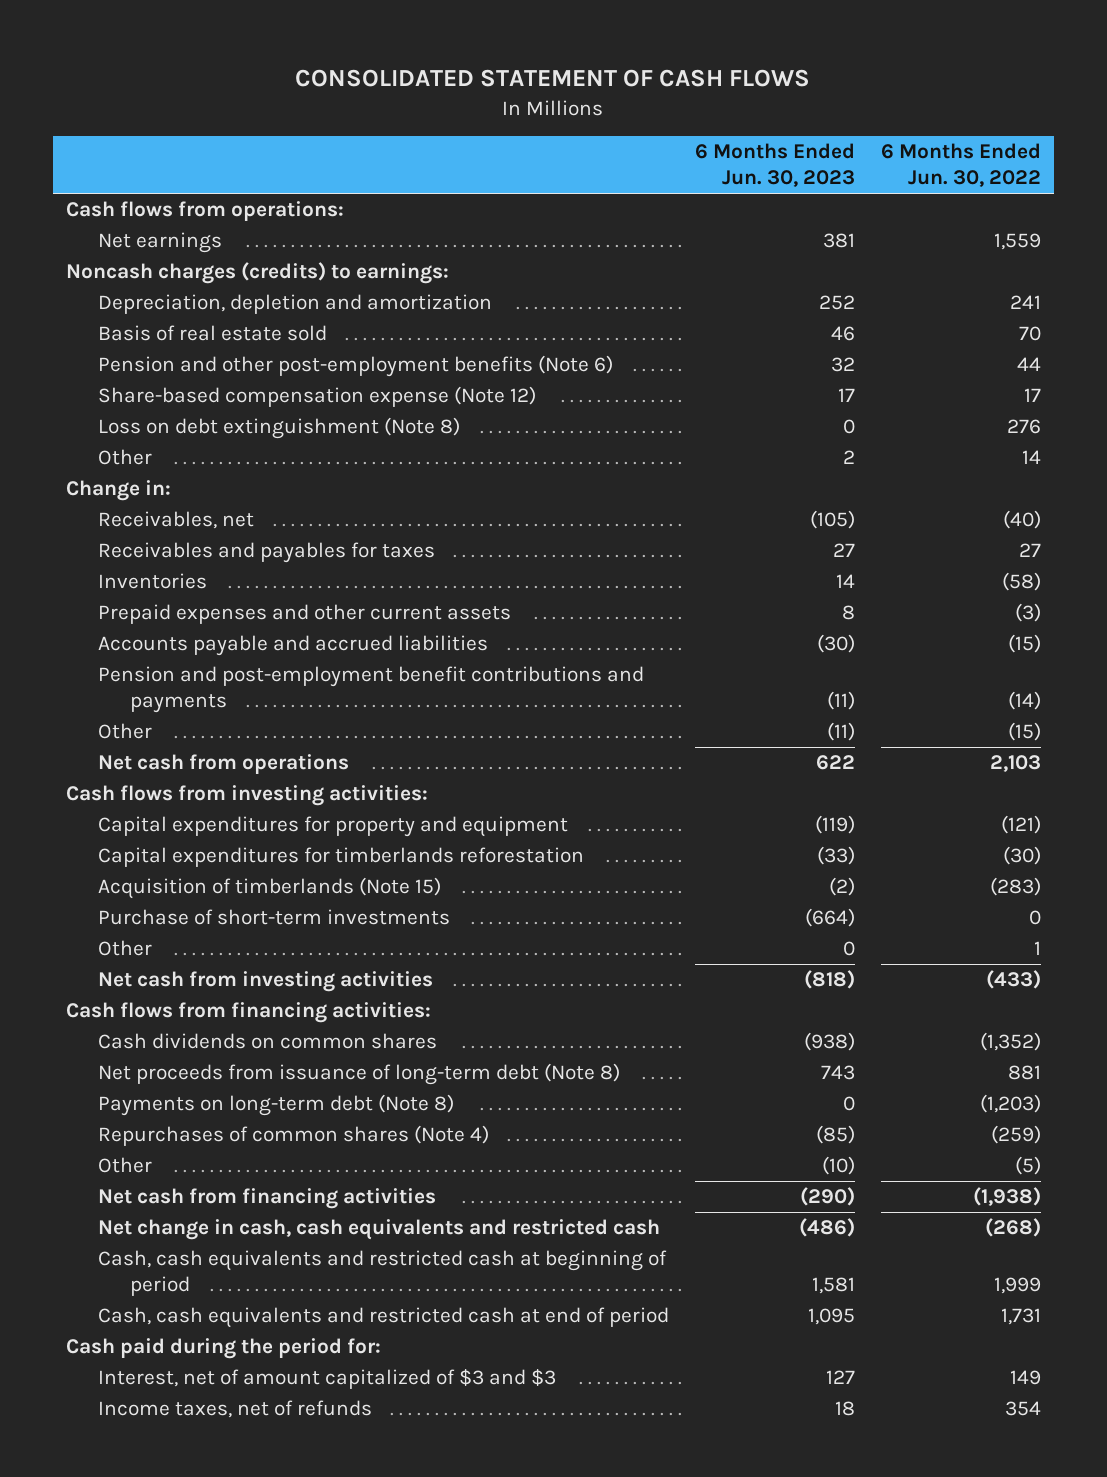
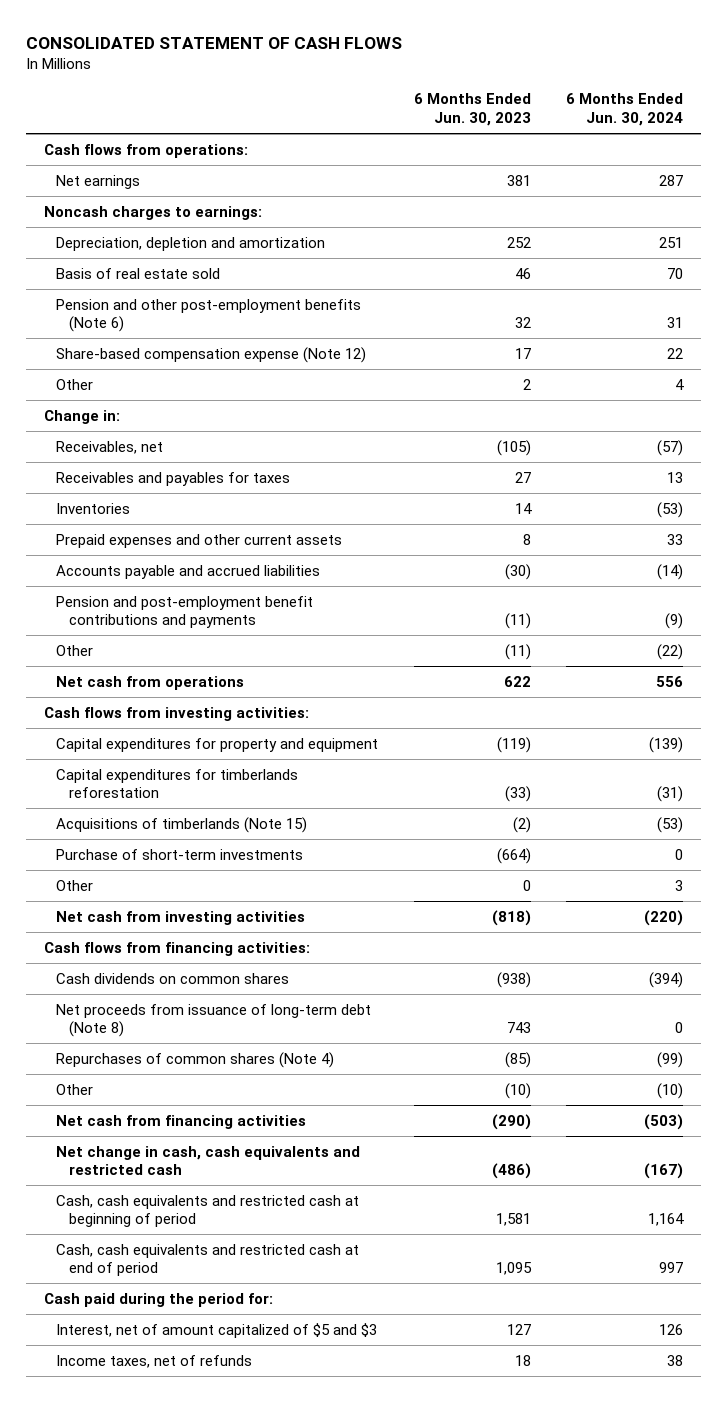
[880,143,1041,188] 6 Months Ended Jun. 30, 2022 -> none
none -> [565,93,683,126] 6 Months Ended Jun. 30, 2024
[66,262,450,285] Noncash charges (credits) to earnings: -> [43,205,262,220] Noncash charges to earnings:
[98,417,461,440] Loss on debt extinguishment (Note 8) -> none
[98,877,442,900] Acquisition of timberlands (Note 15) -> [56,816,308,833] Acquisitions of timberlands (Note 15)
[98,1094,455,1117] Payments on long-term debt (Note 8) -> none
[98,1369,557,1390] Interest, net of amount capitalized of $3 and $3 -> [56,1322,378,1338] Interest, net of amount capitalized of $5 and $3

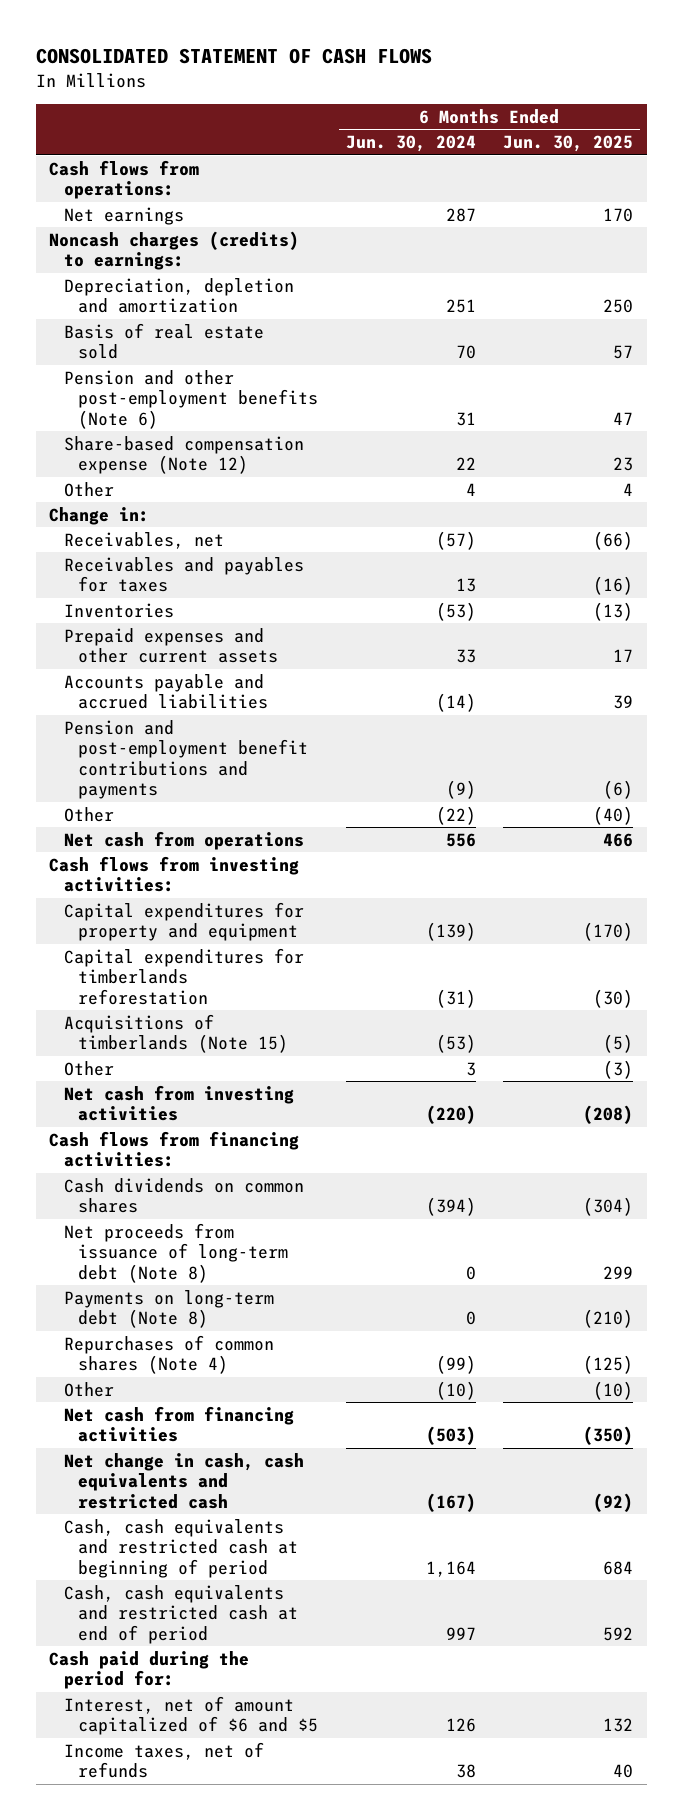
[413,93,531,126] 6 Months Ended Jun. 30, 2023 -> none
none -> [502,135,633,153] Jun. 30, 2025
[43,205,262,220] Noncash charges to earnings: -> [49,230,300,271] Noncash charges (credits) to earnings:
[56,848,304,860] Purchase of short-term investments -> none
none -> [63,1289,274,1329] Payments on long-term debt (Note 8)
[56,1322,378,1338] Interest, net of amount capitalized of $5 and $3 -> [63,1695,319,1736] Interest, net of amount capitalized of $6 and $5

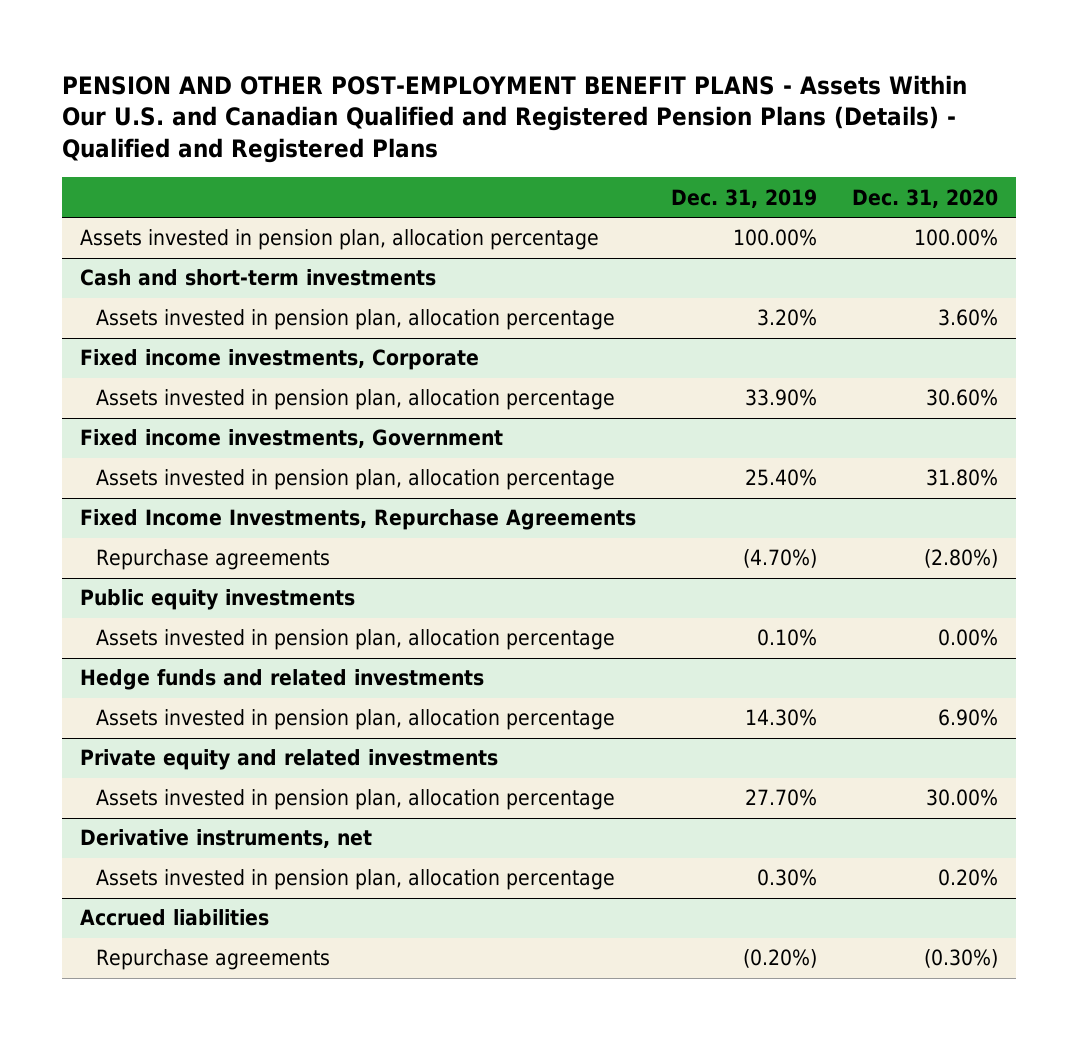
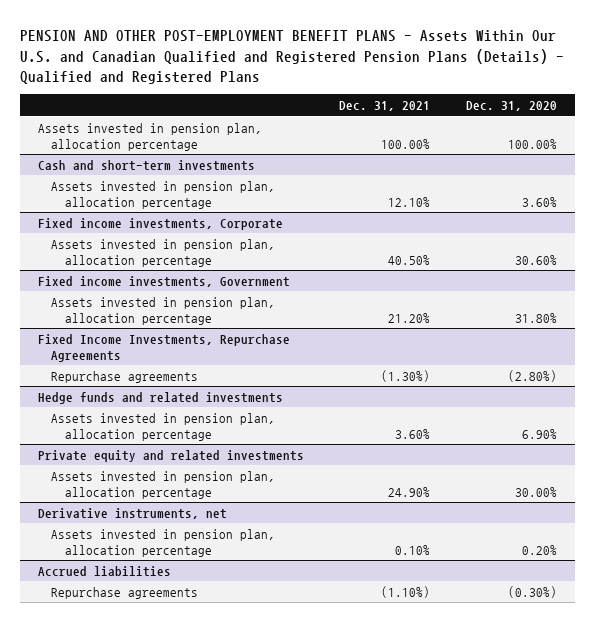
[670,188,817,208] Dec. 31, 2019 -> none
none -> [339,101,431,112] Dec. 31, 2021
[79,589,355,611] Public equity investments -> none
[95,629,615,651] Assets invested in pension plan, allocation percentage -> none

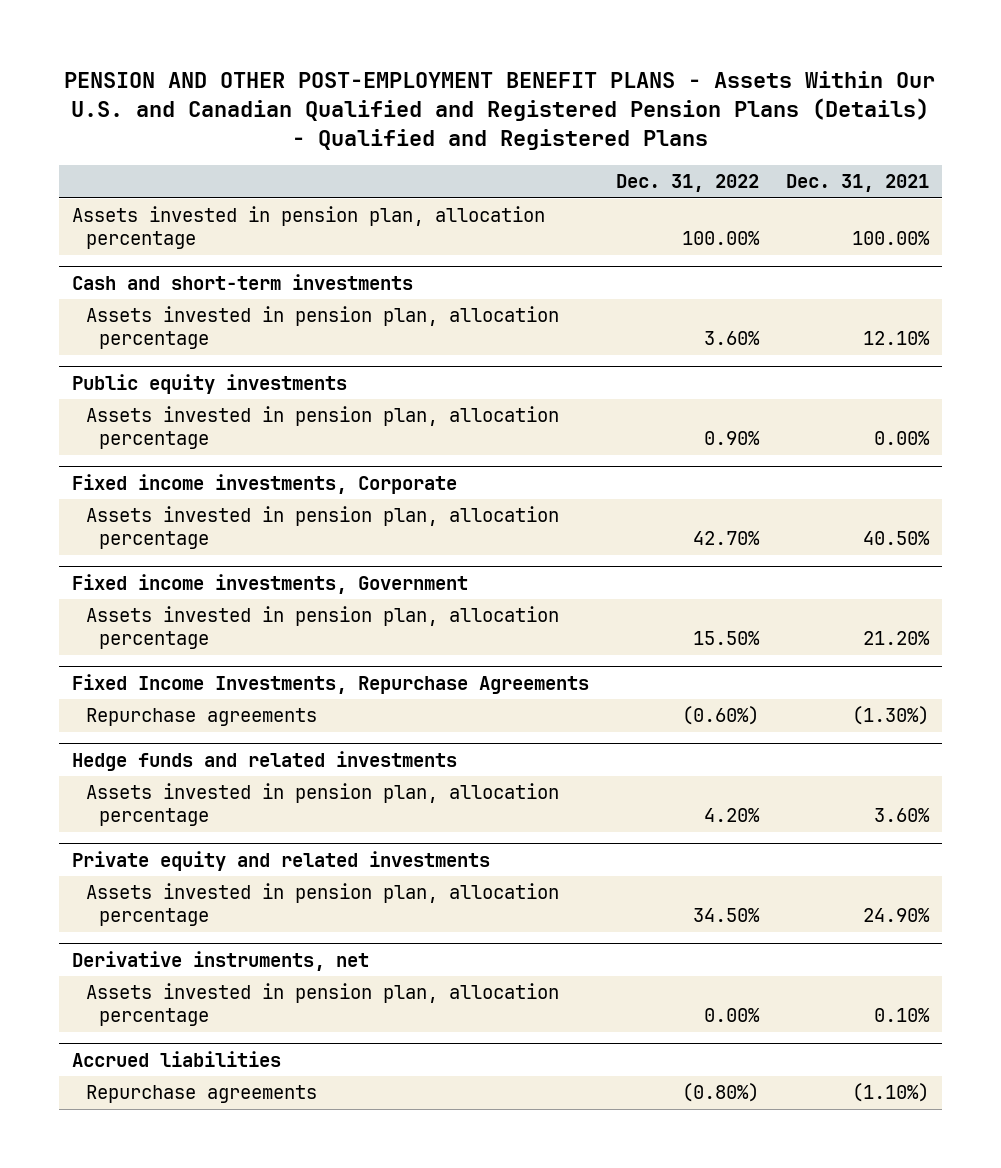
[465,101,557,112] Dec. 31, 2020 -> none
none -> [615,174,759,193] Dec. 31, 2022
none -> [72,373,348,394] Public equity investments
none -> [85,406,559,450] Assets invested in pension plan, allocation percentage

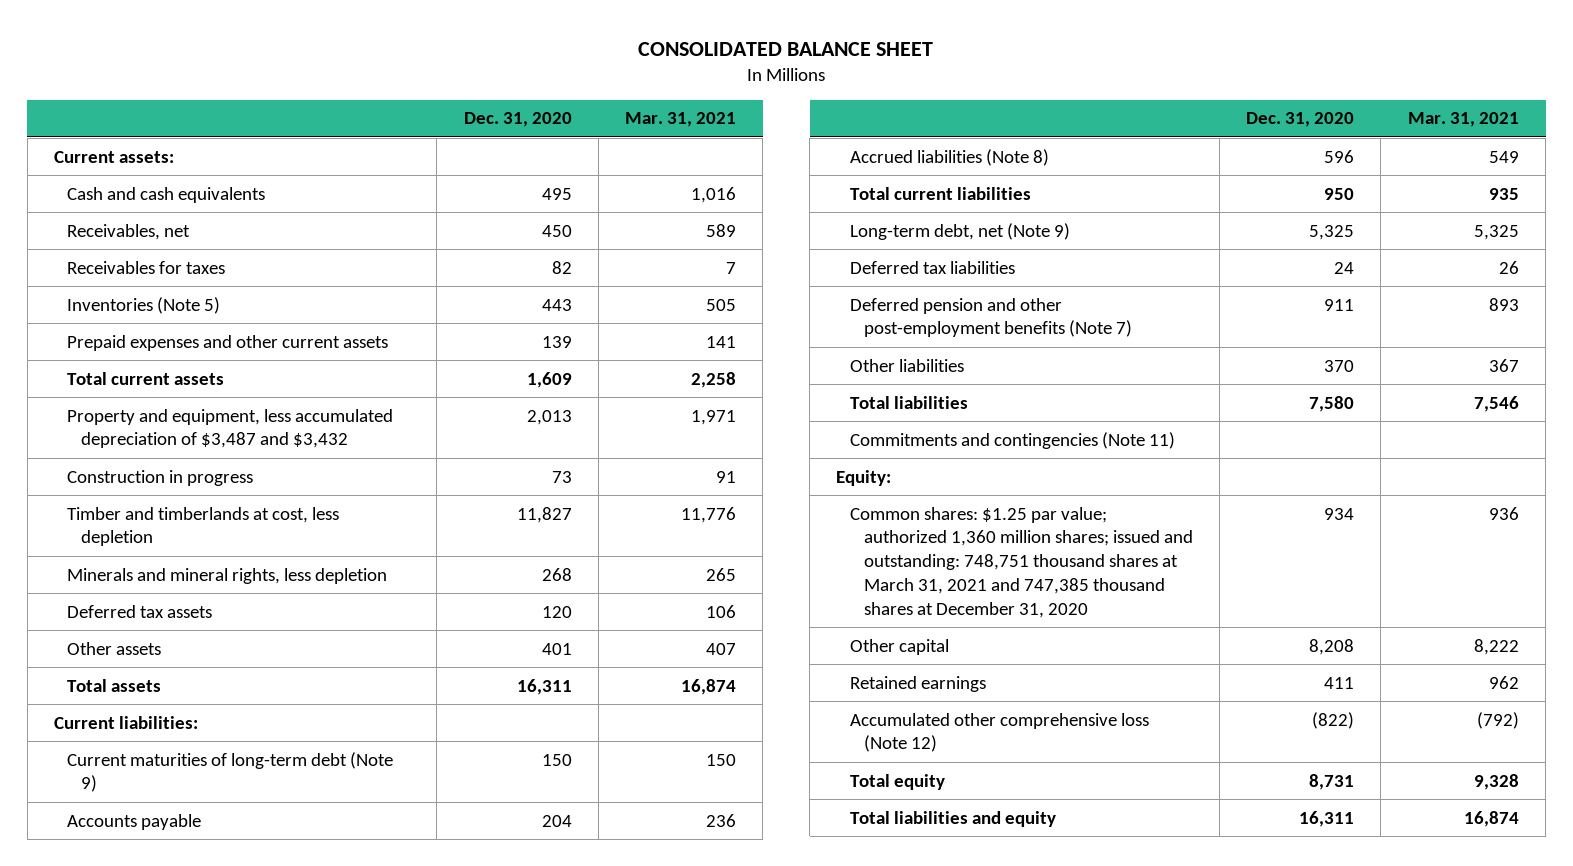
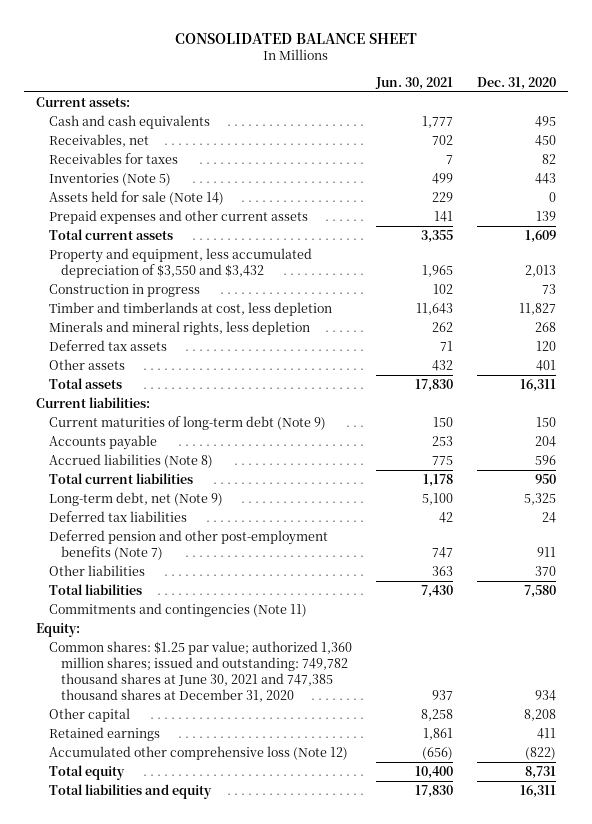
[625,112,737,128] Mar. 31, 2021 -> none
none -> [374,76,453,90] Jun. 30, 2021
none -> [48,191,224,206] Assets held for sale (Note 14)
[67,408,394,449] Property and equipment, less accumulated depreciation of $3,487 and $3,432 -> [48,248,312,279] Property and equipment, less accumulated depreciation of $3,550 and $3,432
[849,506,1193,618] Common shares: $1.25 par value; authorized 1,360 million shares; issued and outstanding: 748,751 thousand shares at March 31, 2021 and 747,385 thousand shares at December 31, 2020 -> [48,641,352,702] Common shares: $1.25 par value; authorized 1,360 million shares; issued and outstanding: 749,782 thousand shares at June 30, 2021 and 747,385 thousand shares at December 31, 2020

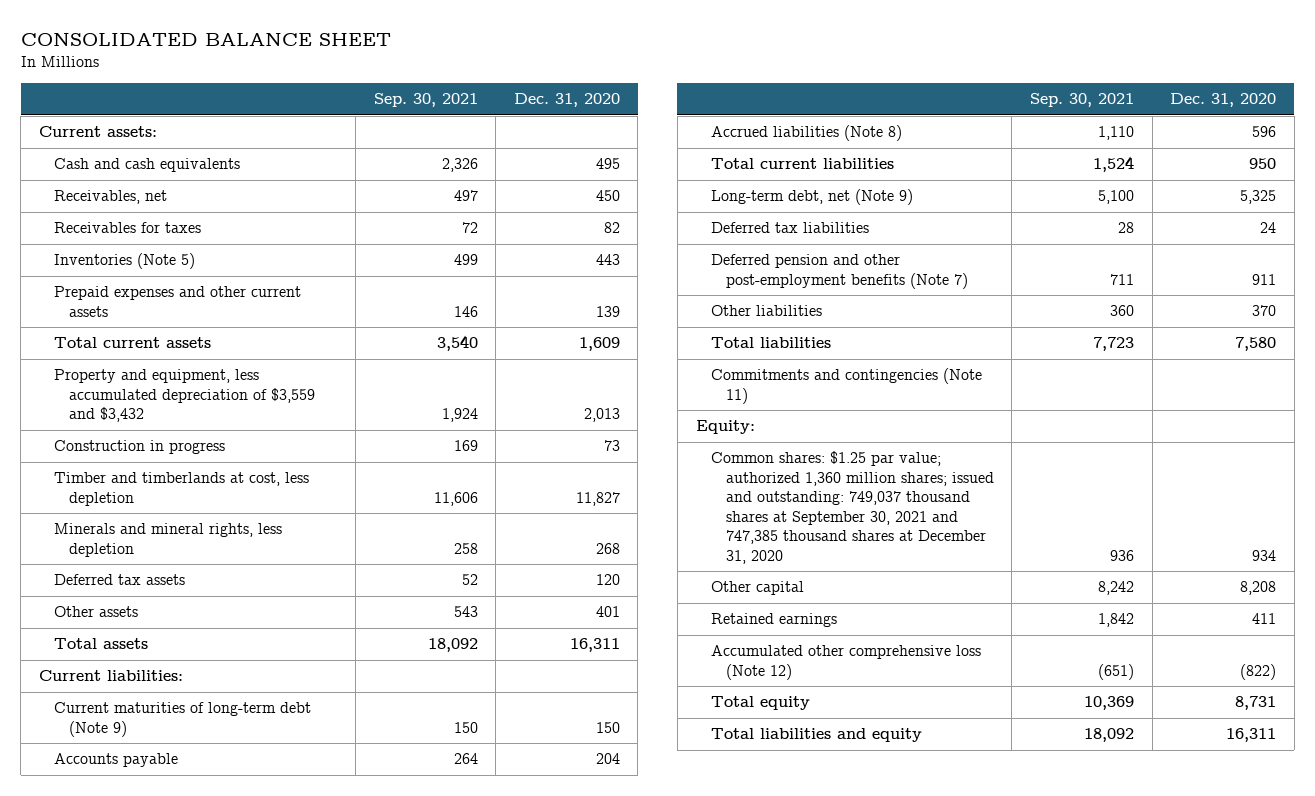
[374,76,453,90] Jun. 30, 2021 -> none
none -> [373,93,478,108] Sep. 30, 2021
[48,191,224,206] Assets held for sale (Note 14) -> none
[48,248,312,279] Property and equipment, less accumulated depreciation of $3,550 and $3,432 -> [54,369,316,423] Property and equipment, less accumulated depreciation of $3,559 and $3,432
[48,641,352,702] Common shares: $1.25 par value; authorized 1,360 million shares; issued and outstanding: 749,782 thousand shares at June 30, 2021 and 747,385 thousand shares at December 31, 2020 -> [710,451,994,564] Common shares: $1.25 par value; authorized 1,360 million shares; issued and outstanding: 749,037 thousand shares at September 30, 2021 and 747,385 thousand shares at December 31, 2020

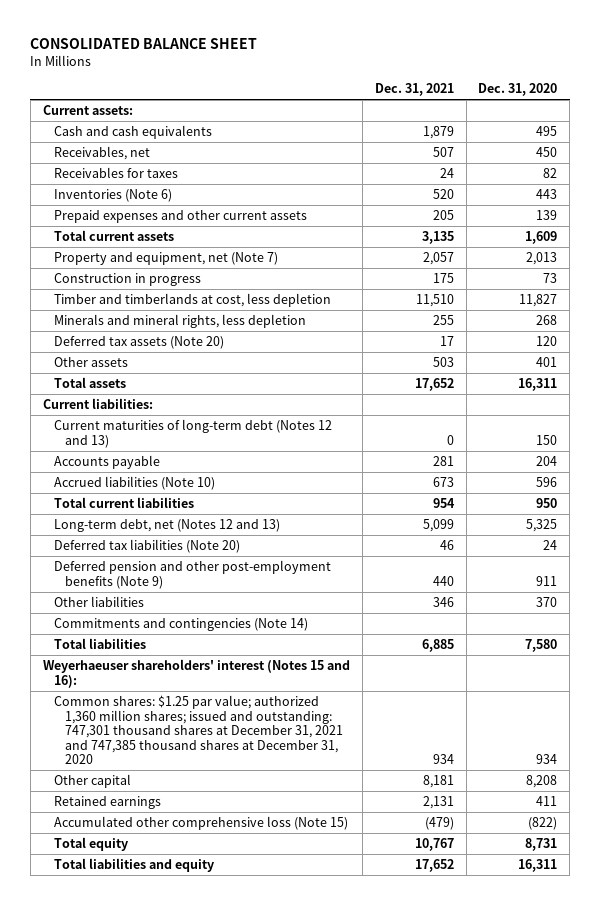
[373,93,478,108] Sep. 30, 2021 -> none
none -> [374,83,454,97] Dec. 31, 2021
[54,253,196,270] Inventories (Note 5) -> [53,189,172,203] Inventories (Note 6)
[54,369,316,423] Property and equipment, less accumulated depreciation of $3,559 and $3,432 -> [53,252,278,266] Property and equipment, net (Note 7)
[54,574,186,586] Deferred tax assets -> [53,336,224,350] Deferred tax assets (Note 20)
[54,702,312,737] Current maturities of long-term debt (Note 9) -> [53,419,332,448] Current maturities of long-term debt (Notes 12 and 13)
[710,125,902,142] Accrued liabilities (Note 8) -> [53,476,215,491] Accrued liabilities (Note 10)
[710,189,913,206] Long-term debt, net (Note 9) -> [53,519,280,533] Long-term debt, net (Notes 12 and 13)
[710,222,869,234] Deferred tax liabilities -> [53,539,240,554] Deferred tax liabilities (Note 20)
[710,254,968,289] Deferred pension and other post-employment benefits (Note 7) -> [53,560,331,589] Deferred pension and other post-employment benefits (Note 9)
none -> [53,618,308,632] Commitments and contingencies (Note 14)
[710,368,982,404] Commitments and contingencies (Note 11) -> none
[695,420,755,435] Equity: -> [42,659,350,688] Weyerhaeuser shareholders' interest (Notes 15 and 16):
[710,451,994,564] Common shares: $1.25 par value; authorized 1,360 million shares; issued and outstanding: 749,037 thousand shares at September 30, 2021 and 747,385 thousand shares at December 31, 2020 -> [53,695,343,765] Common shares: $1.25 par value; authorized 1,360 million shares; issued and outstanding: 747,301 thousand shares at December 31, 2021 and 747,385 thousand shares at December 31, 2020
[710,645,981,680] Accumulated other comprehensive loss (Note 12) -> [53,816,348,831] Accumulated other comprehensive loss (Note 15)

